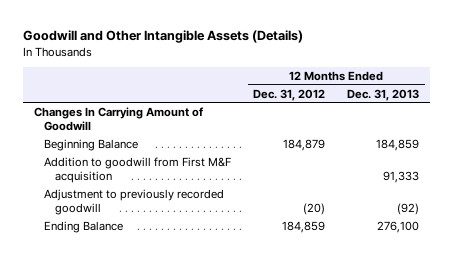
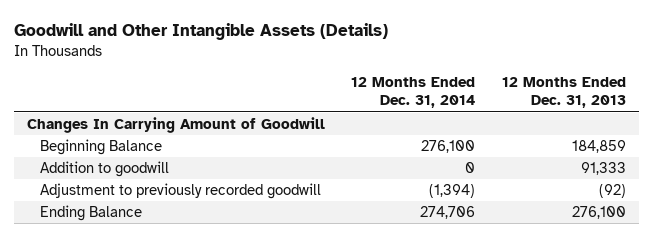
[253,88,326,101] Dec. 31, 2012 -> none
none -> [351,76,476,109] 12 Months Ended Dec. 31, 2014
[44,156,232,184] Addition to goodwill from First M&F acquisition -> [40,161,170,178] Addition to goodwill

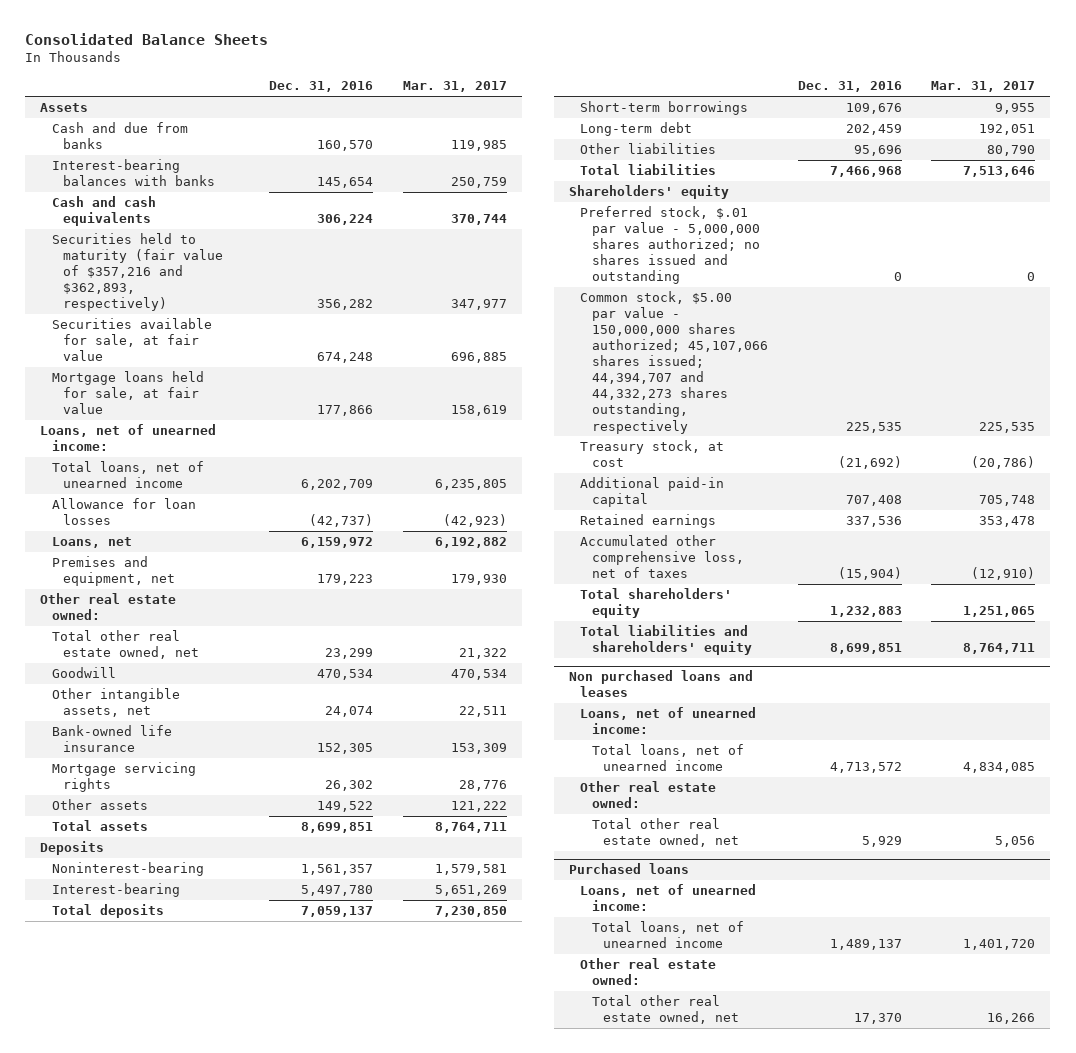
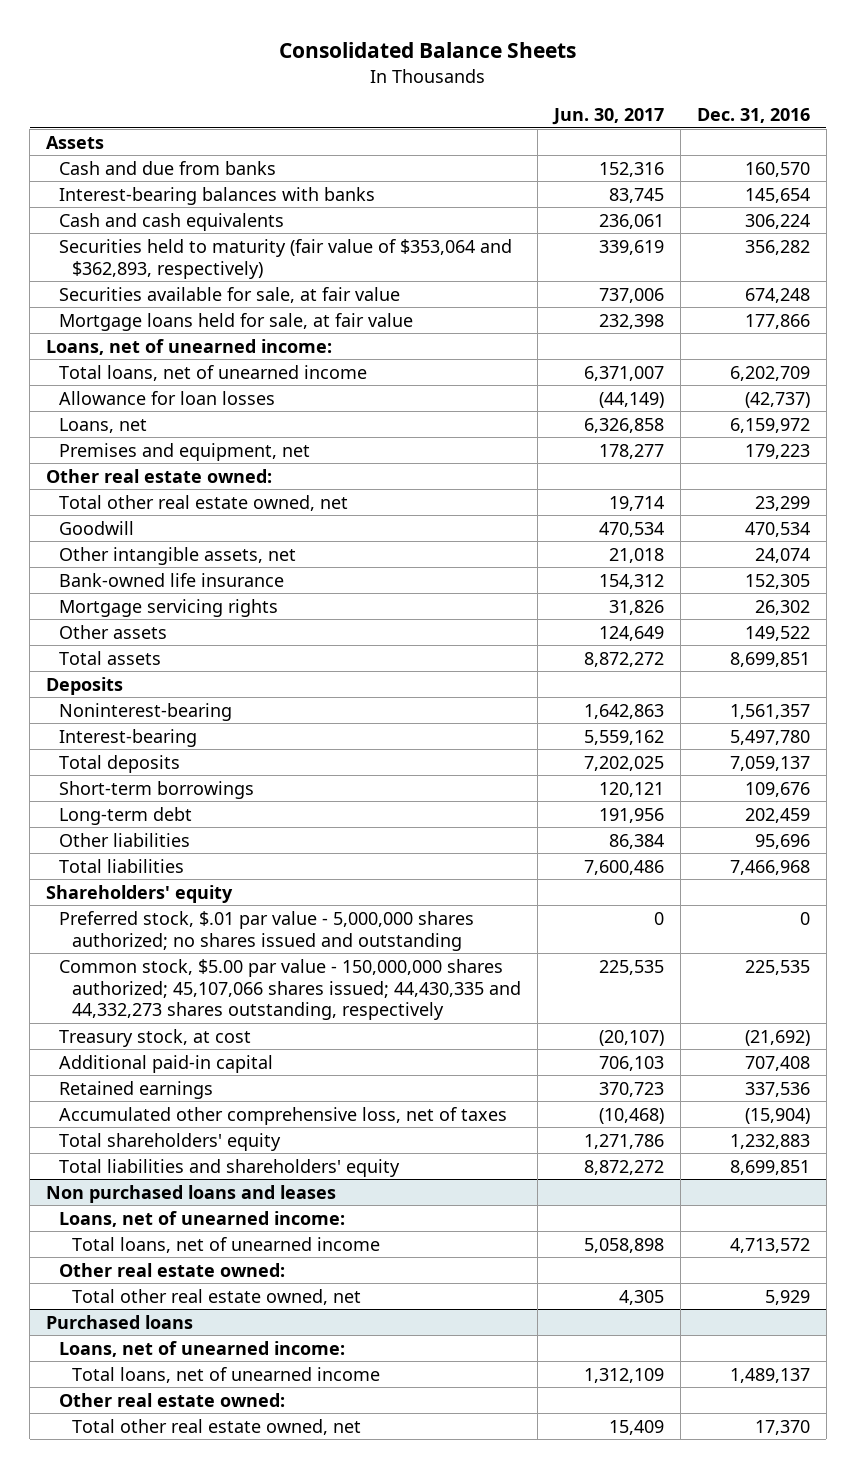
[402,81,507,93] Mar. 31, 2017 -> none
none -> [552,107,665,125] Jun. 30, 2017
[51,233,224,312] Securities held to maturity (fair value of $357,216 and $362,893, respectively) -> [59,238,513,279] Securities held to maturity (fair value of $353,064 and $362,893, respectively)
[580,291,768,434] Common stock, $5.00 par value - 150,000,000 shares authorized; 45,107,066 shares issued; 44,394,707 and 44,332,273 shares outstanding, respectively -> [59,958,522,1021] Common stock, $5.00 par value - 150,000,000 shares authorized; 45,107,066 shares issued; 44,430,335 and 44,332,273 shares outstanding, respectively

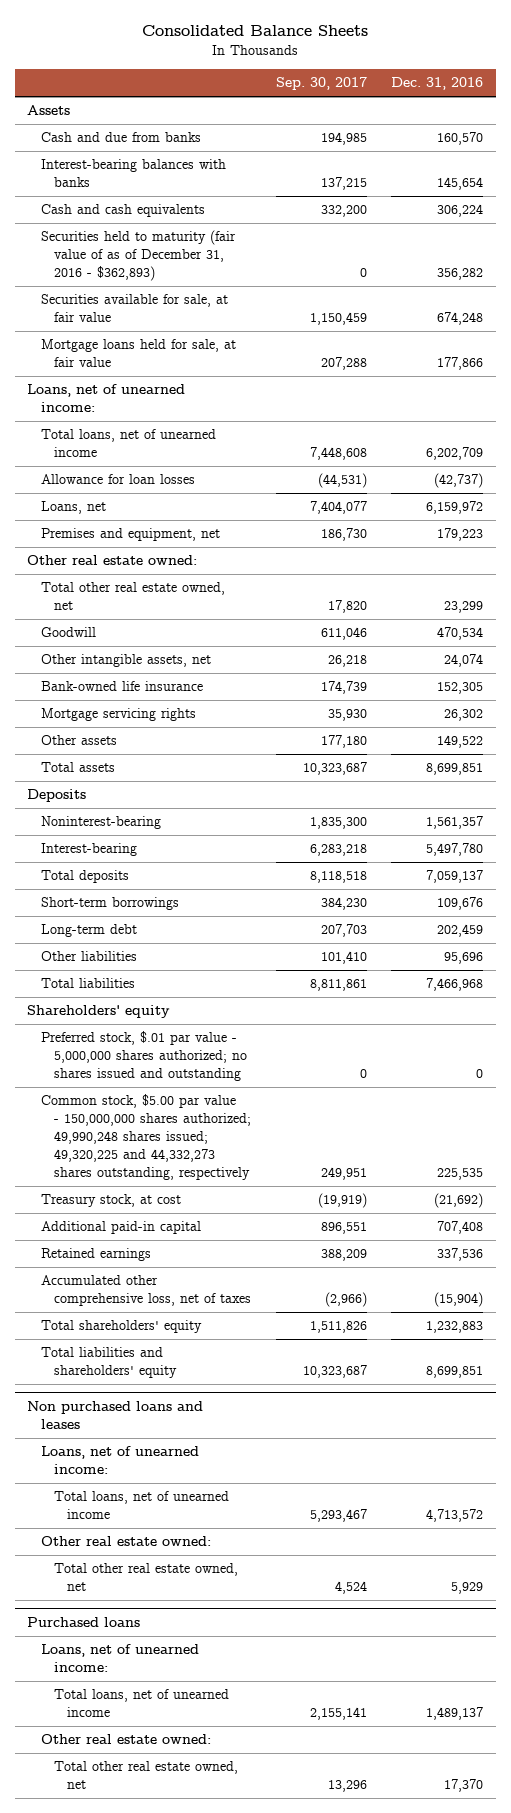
[552,107,665,125] Jun. 30, 2017 -> none
none -> [275,77,367,91] Sep. 30, 2017
[59,238,513,279] Securities held to maturity (fair value of $353,064 and $362,893, respectively) -> [40,230,236,282] Securities held to maturity (fair value of as of December 31, 2016 - $362,893)
[59,958,522,1021] Common stock, $5.00 par value - 150,000,000 shares authorized; 45,107,066 shares issued; 44,430,335 and 44,332,273 shares outstanding, respectively -> [40,1094,251,1180] Common stock, $5.00 par value - 150,000,000 shares authorized; 49,990,248 shares issued; 49,320,225 and 44,332,273 shares outstanding, respectively

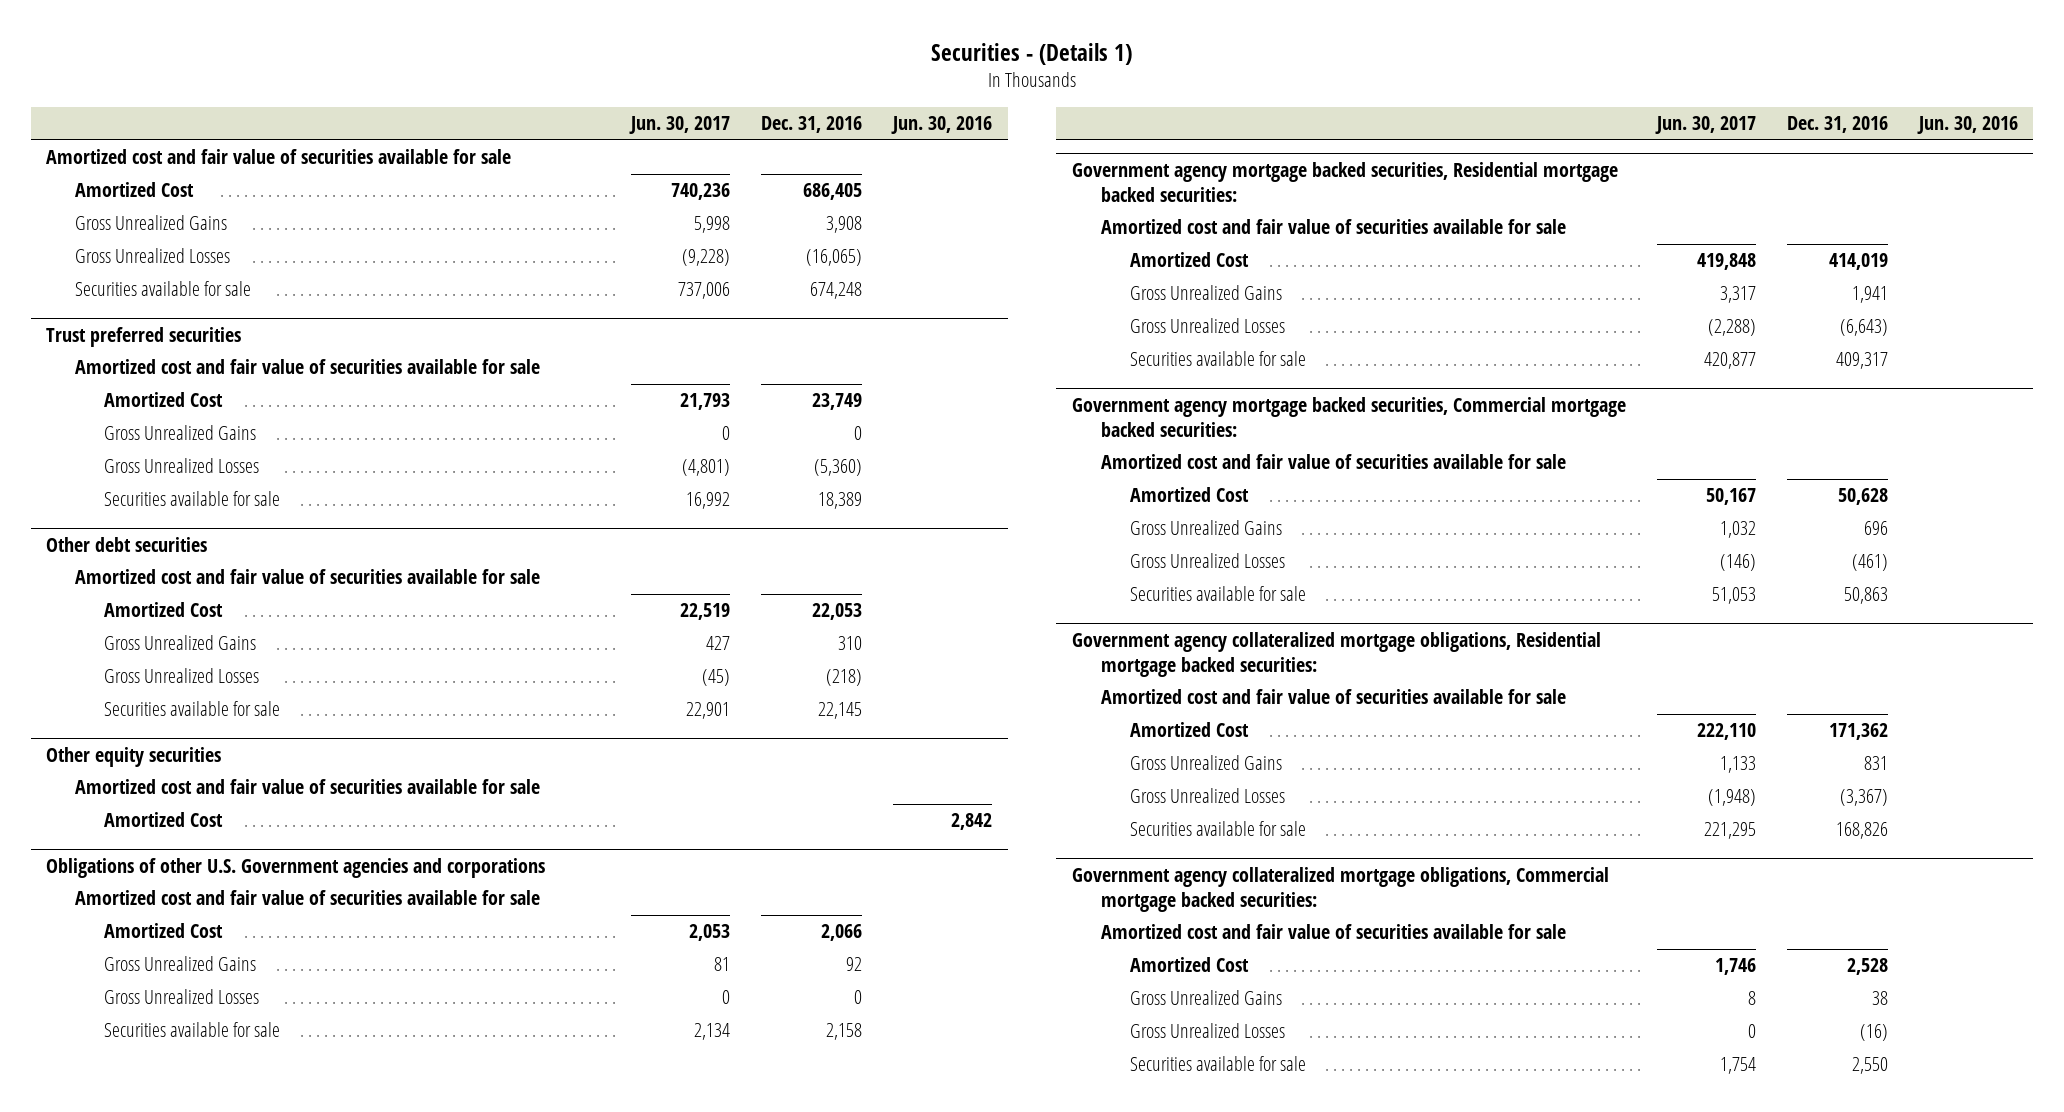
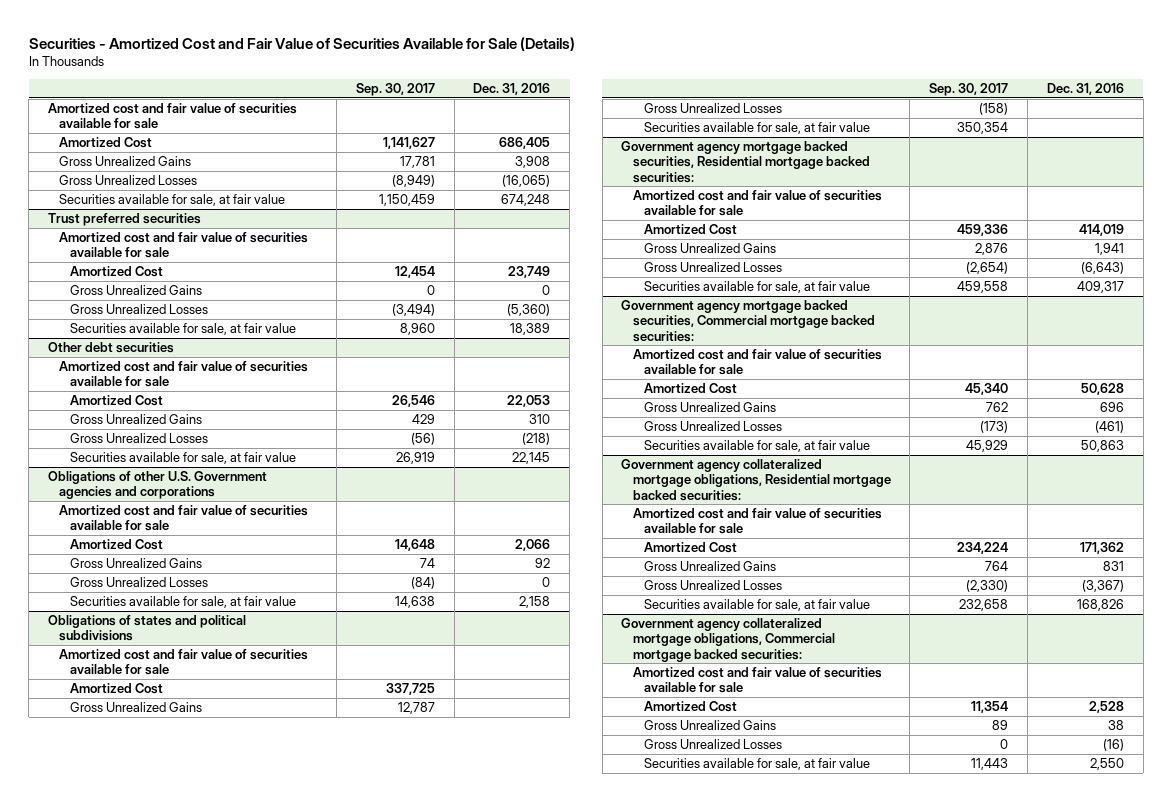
[931,43,1133,66] Securities - (Details 1) -> [28,36,575,51] Securities - Amortized Cost and Fair Value of Securities Available for Sale (Details)
[629,116,731,135] Jun. 30, 2017 -> none
[891,116,993,135] Jun. 30, 2016 -> none
none -> [355,83,435,97] Sep. 30, 2017
[75,281,252,297] Securities available for sale -> [59,194,286,207] Securities available for sale, at fair value
[104,491,281,507] Securities available for sale -> [70,323,297,336] Securities available for sale, at fair value
[46,746,222,767] Other equity securities -> none
[75,779,541,795] Amortized cost and fair value of securities available for sale -> none
[104,812,224,828] Amortized Cost -> none
[104,701,281,717] Securities available for sale -> [70,452,297,465] Securities available for sale, at fair value
[104,1022,281,1038] Securities available for sale -> [70,596,297,609] Securities available for sale, at fair value
none -> [47,615,246,642] Obligations of states and political subdivisions
none -> [59,649,309,676] Amortized cost and fair value of securities available for sale
none -> [70,683,164,695] Amortized Cost
none -> [70,702,203,713] Gross Unrealized Gains
none -> [643,103,782,114] Gross Unrealized Losses
none -> [643,122,870,135] Securities available for sale, at fair value
[1129,351,1306,367] Securities available for sale -> [643,281,870,294] Securities available for sale, at fair value
[1129,586,1306,602] Securities available for sale -> [643,440,870,453] Securities available for sale, at fair value
[1129,821,1306,837] Securities available for sale -> [643,599,870,612] Securities available for sale, at fair value
[1129,1056,1306,1072] Securities available for sale -> [643,758,870,771] Securities available for sale, at fair value

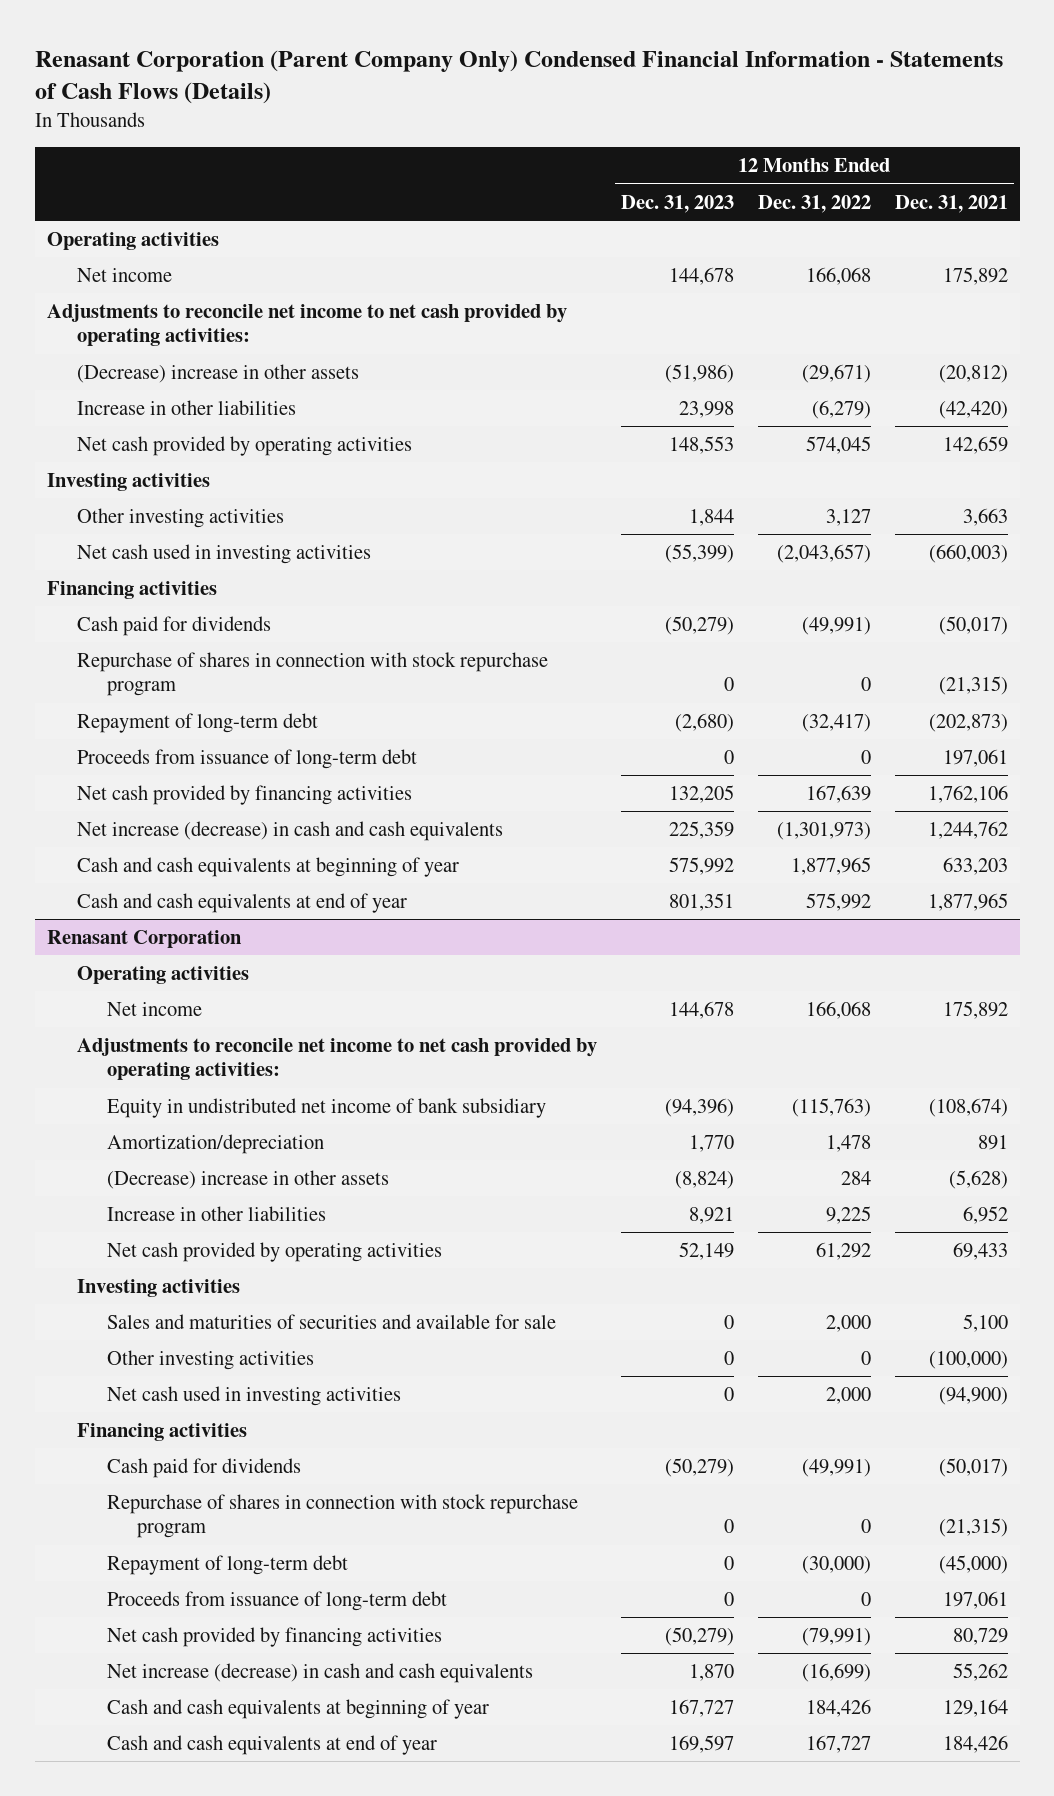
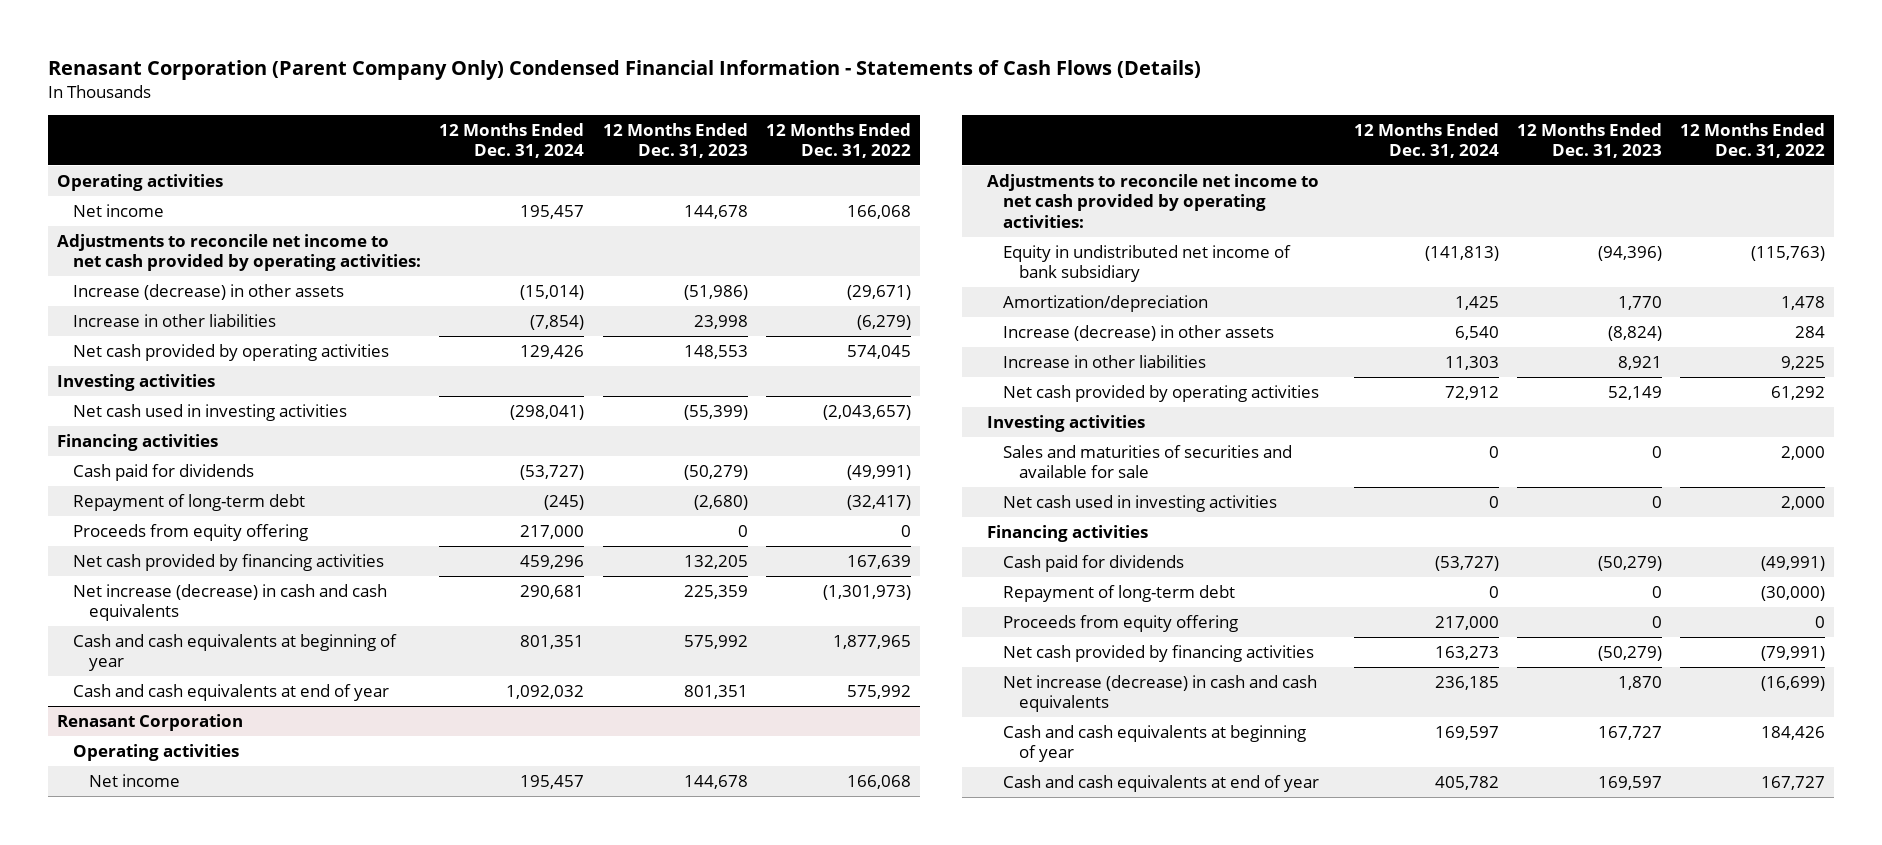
[894,194,1008,213] Dec. 31, 2021 -> none
none -> [439,122,585,159] 12 Months Ended Dec. 31, 2024
[76,364,359,384] (Decrease) increase in other assets -> [73,283,345,300] Increase (decrease) in other assets
[76,508,284,529] Other investing activities -> none
[76,652,548,697] Repurchase of shares in connection with stock repurchase program -> none
[76,749,417,770] Proceeds from issuance of long-term debt -> none
none -> [73,523,309,541] Proceeds from equity offering
[107,1170,390,1190] (Decrease) increase in other assets -> [1003,324,1275,341] Increase (decrease) in other assets
[107,1350,315,1371] Other investing activities -> none
[107,1494,579,1539] Repurchase of shares in connection with stock repurchase program -> none
[107,1591,448,1612] Proceeds from issuance of long-term debt -> none
none -> [1003,614,1239,632] Proceeds from equity offering

